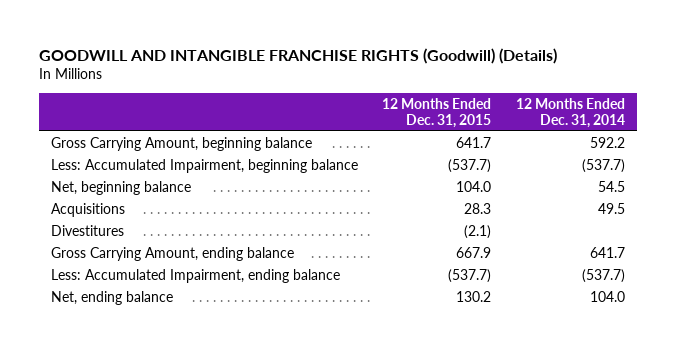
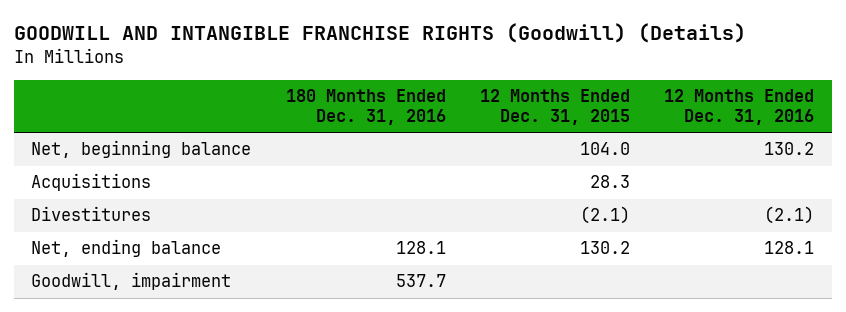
[515,97,625,129] 12 Months Ended Dec. 31, 2014 -> none
none -> [285,89,446,126] 180 Months Ended Dec. 31, 2016
none -> [664,89,815,126] 12 Months Ended Dec. 31, 2016
[51,136,313,151] Gross Carrying Amount, beginning balance -> none
[51,158,359,173] Less: Accumulated Impairment, beginning balance -> none
[51,246,295,261] Gross Carrying Amount, ending balance -> none
[51,268,341,283] Less: Accumulated Impairment, ending balance -> none
none -> [31,272,232,291] Goodwill, impairment

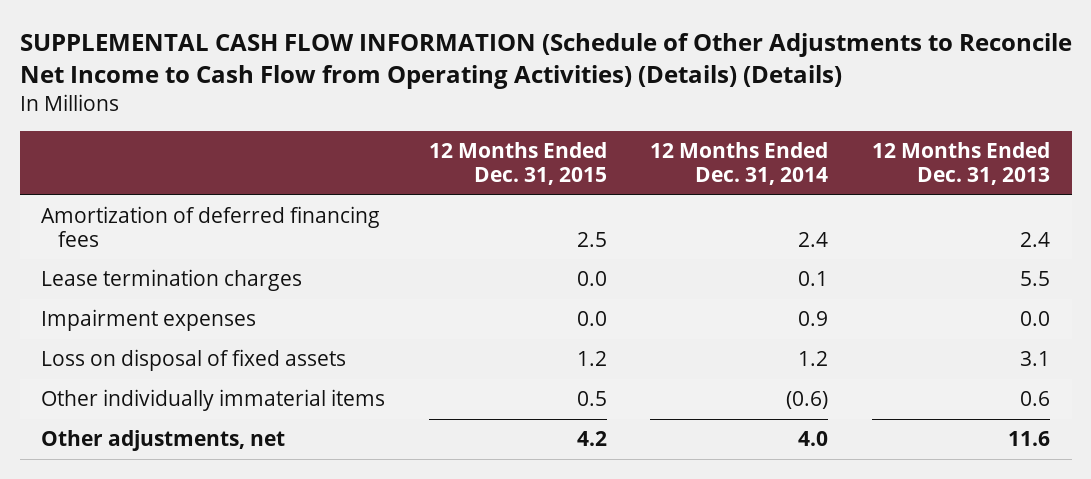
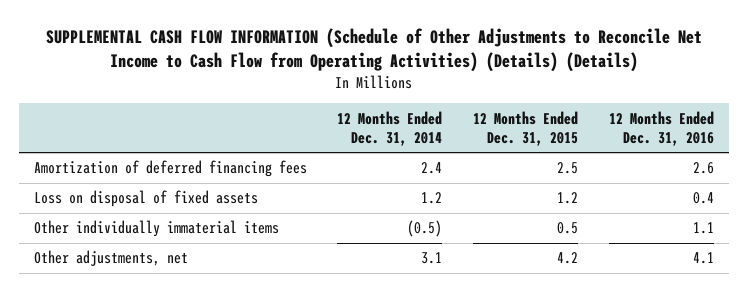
[871,142,1050,186] 12 Months Ended Dec. 31, 2013 -> none
none -> [608,110,714,146] 12 Months Ended Dec. 31, 2016
[41,269,303,292] Lease termination charges -> none
[41,309,257,332] Impairment expenses -> none
[786,391,829,410] (0.6) -> [407,220,443,238] (0.5)
[798,431,829,447] 4.0 -> [421,252,443,265] 3.1

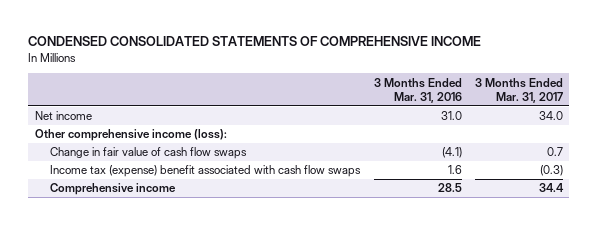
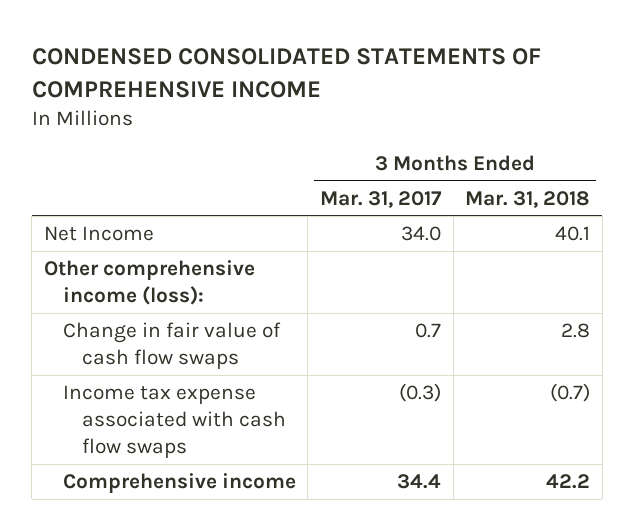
[373,77,462,103] 3 Months Ended Mar. 31, 2016 -> none
none -> [465,190,591,208] Mar. 31, 2018
[34,111,92,121] Net income -> [43,226,154,242] Net Income
[50,165,362,178] Income tax (expense) benefit associated with cash flow swaps -> [62,385,286,458] Income tax expense associated with cash flow swaps

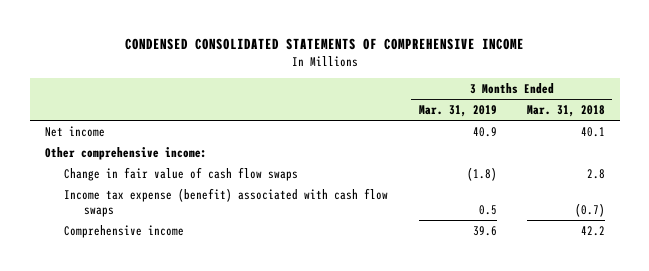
[320,190,443,208] Mar. 31, 2017 -> none
none -> [418,105,497,118] Mar. 31, 2019
[43,226,154,242] Net Income -> [44,125,105,137] Net income
[43,260,255,305] Other comprehensive income (loss): -> [44,146,207,160] Other comprehensive income:
[62,385,286,458] Income tax expense associated with cash flow swaps -> [64,187,389,217] Income tax expense (benefit) associated with cash flow swaps

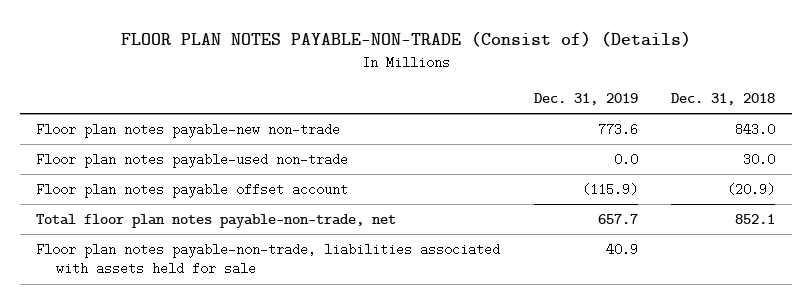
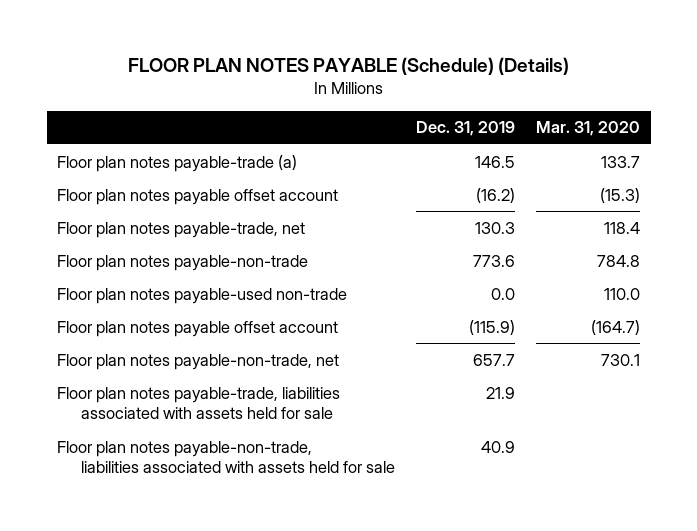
[120,30,691,47] FLOOR PLAN NOTES PAYABLE-NON-TRADE (Consist of) (Details) -> [127,57,569,76] FLOOR PLAN NOTES PAYABLE (Schedule) (Details)
[671,92,776,105] Dec. 31, 2018 -> none
none -> [536,121,641,137] Mar. 31, 2020
none -> [57,154,298,172] Floor plan notes payable-trade (a)
none -> [57,188,339,205] Floor plan notes payable offset account
none -> [57,221,306,238] Floor plan notes payable-trade, net
[36,123,341,139] Floor plan notes payable-new non-trade -> [57,254,309,271] Floor plan notes payable-non-trade
[36,214,397,229] Total floor plan notes payable-non-trade, net -> [57,353,340,370] Floor plan notes payable-non-trade, net
none -> [57,386,341,420] Floor plan notes payable-trade, liabilities associated with assets held for sale

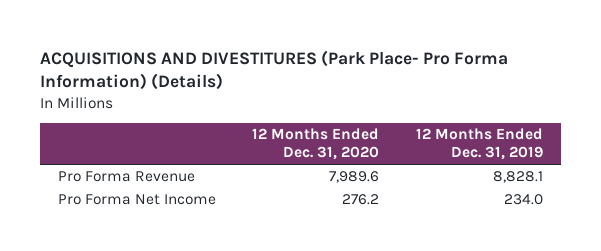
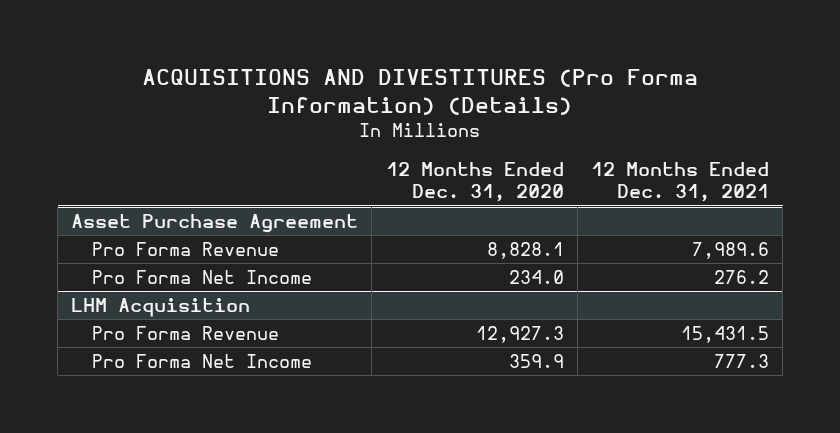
[39,49,508,91] ACQUISITIONS AND DIVESTITURES (Park Place- Pro Forma Information) (Details) -> [142,69,699,115] ACQUISITIONS AND DIVESTITURES (Pro Forma Information) (Details)
[415,128,543,161] 12 Months Ended Dec. 31, 2019 -> none
none -> [591,161,770,203] 12 Months Ended Dec. 31, 2021
none -> [71,213,359,233] Asset Purchase Agreement
[329,171,380,184] 7,989.6 -> [486,241,564,259] 8,828.1
[342,194,380,206] 276.2 -> [508,269,564,284] 234.0
none -> [71,297,251,317] LHM Acquisition
none -> [91,325,279,340] Pro Forma Revenue
none -> [91,353,312,368] Pro Forma Net Income

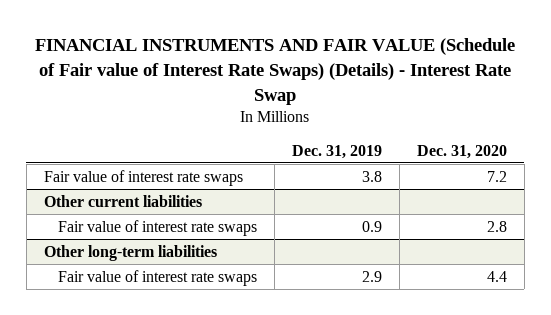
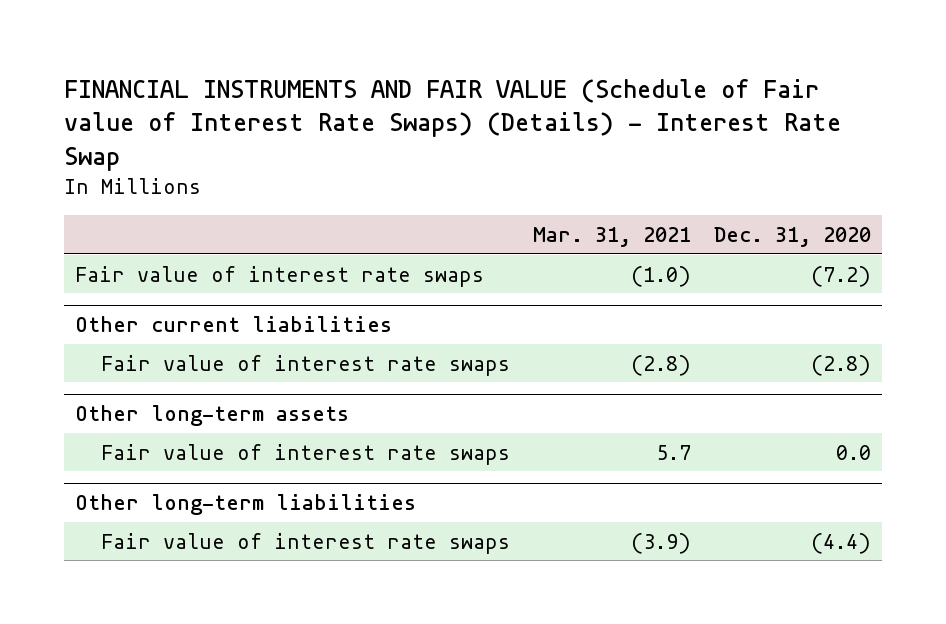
[292,144,383,159] Dec. 31, 2019 -> none
none -> [533,227,692,248] Mar. 31, 2021
[486,170,507,182] 7.2 -> [811,265,872,287] (7.2)
[486,220,507,232] 2.8 -> [811,354,872,376] (2.8)
none -> [75,405,350,427] Other long-term assets
none -> [101,443,511,465] Fair value of interest rate swaps
[486,270,507,282] 4.4 -> [811,532,872,554] (4.4)

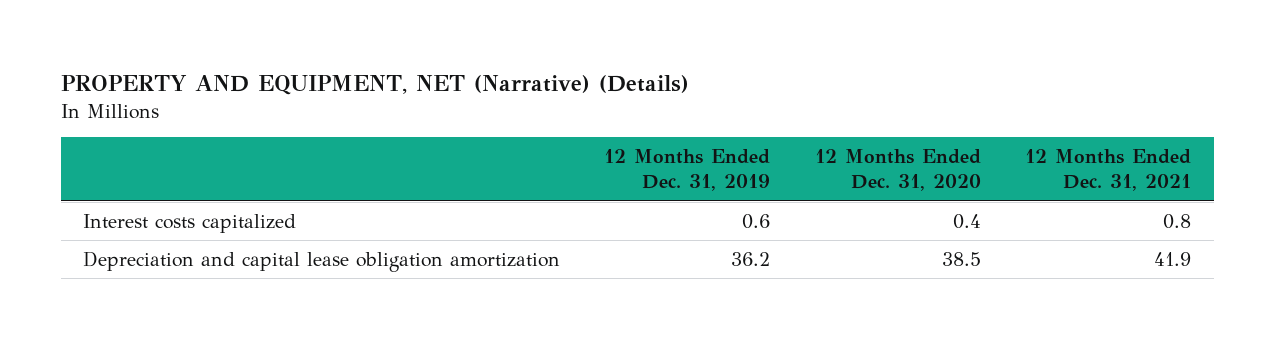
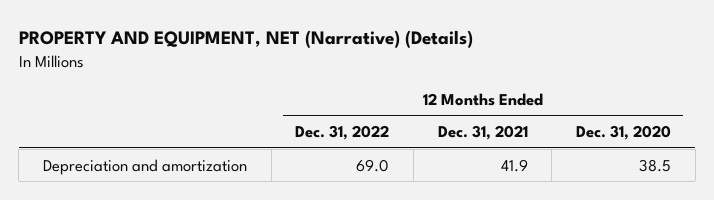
[604,149,771,192] 12 Months Ended Dec. 31, 2019 -> none
none -> [295,124,390,140] Dec. 31, 2022
[83,213,297,233] Interest costs capitalized -> none
[83,250,561,272] Depreciation and capital lease obligation amortization -> [43,158,248,175] Depreciation and amortization

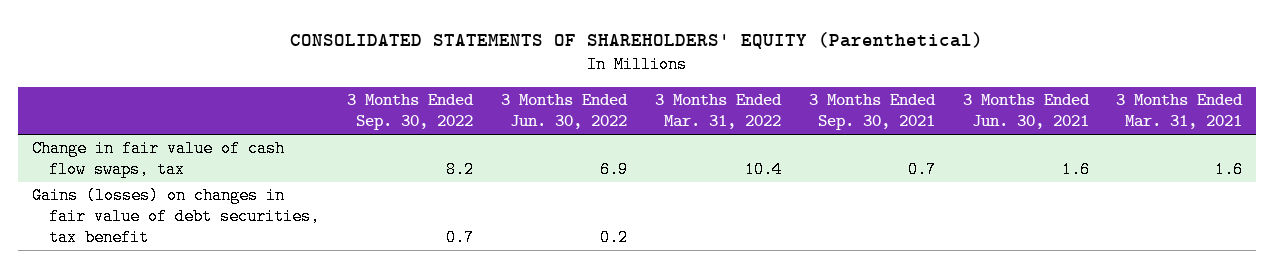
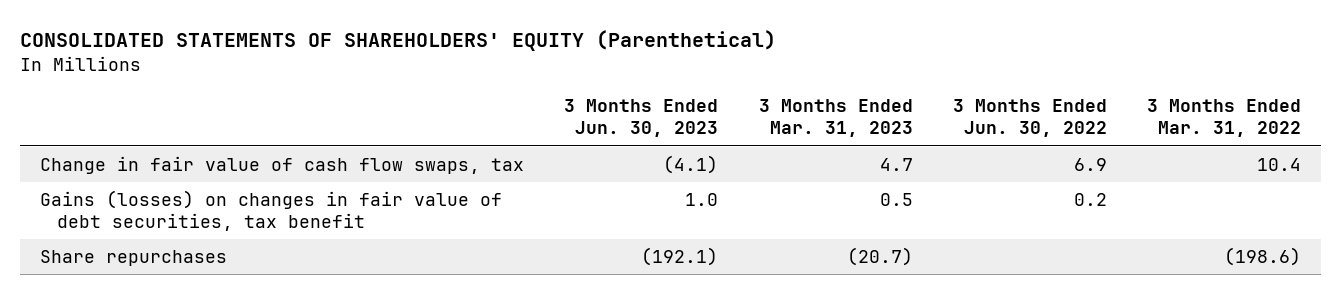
[346,94,474,131] 3 Months Ended Sep. 30, 2022 -> none
[808,94,936,131] 3 Months Ended Sep. 30, 2021 -> none
[962,94,1090,130] 3 Months Ended Jun. 30, 2021 -> none
[1116,94,1244,130] 3 Months Ended Mar. 31, 2021 -> none
none -> [564,99,719,138] 3 Months Ended Jun. 30, 2023
none -> [758,99,913,138] 3 Months Ended Mar. 31, 2023
none -> [39,250,227,267] Share repurchases

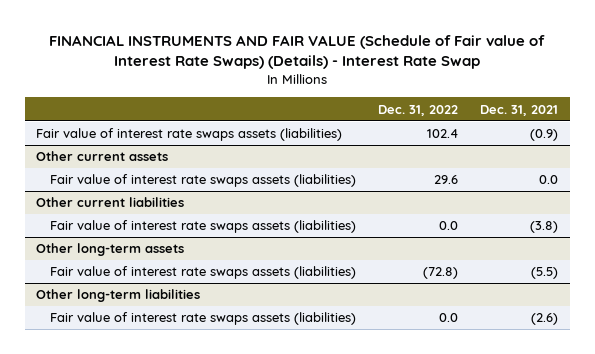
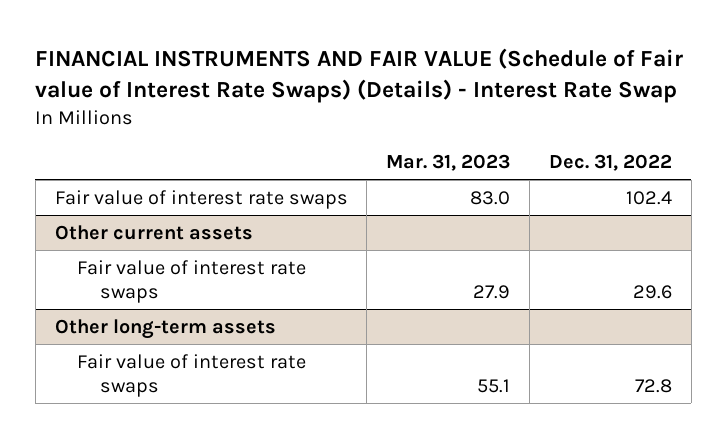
[480,104,559,116] Dec. 31, 2021 -> none
none -> [386,154,511,172] Mar. 31, 2023
[36,128,343,142] Fair value of interest rate swaps assets (liabilities) -> [54,189,348,209] Fair value of interest rate swaps
[36,197,185,208] Other current liabilities -> none
[49,220,356,234] Fair value of interest rate swaps assets (liabilities) -> none
[49,174,356,188] Fair value of interest rate swaps assets (liabilities) -> [77,259,307,303] Fair value of interest rate swaps
[36,289,201,303] Other long-term liabilities -> none
[49,312,356,326] Fair value of interest rate swaps assets (liabilities) -> none
[49,266,356,280] Fair value of interest rate swaps assets (liabilities) -> [77,353,307,397] Fair value of interest rate swaps
[422,267,458,280] (72.8) -> [634,378,672,393] 72.8

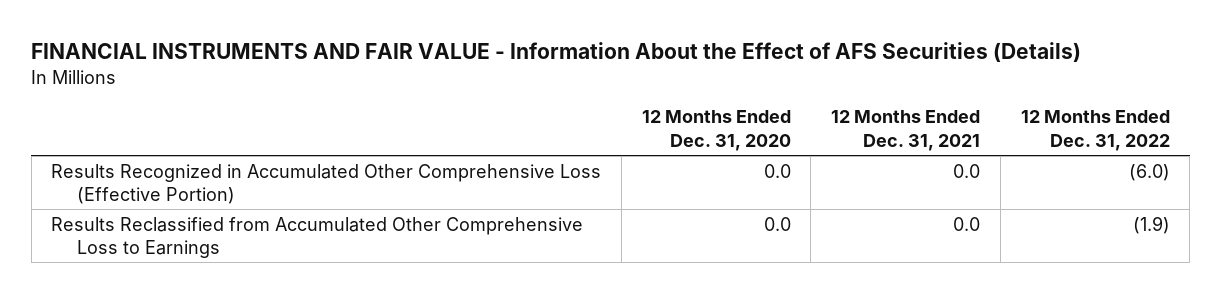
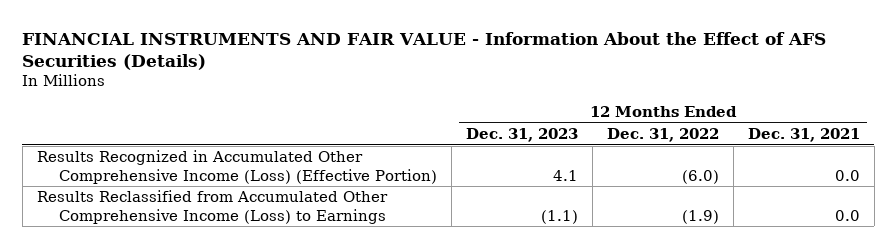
[641,110,791,151] 12 Months Ended Dec. 31, 2020 -> none
none -> [465,128,578,143] Dec. 31, 2023
[51,163,602,204] Results Recognized in Accumulated Other Comprehensive Loss (Effective Portion) -> [36,150,438,184] Results Recognized in Accumulated Other Comprehensive Income (Loss) (Effective Portion)
[51,216,584,258] Results Reclassified from Accumulated Other Comprehensive Loss to Earnings -> [36,190,388,224] Results Reclassified from Accumulated Other Comprehensive Income (Loss) to Earnings

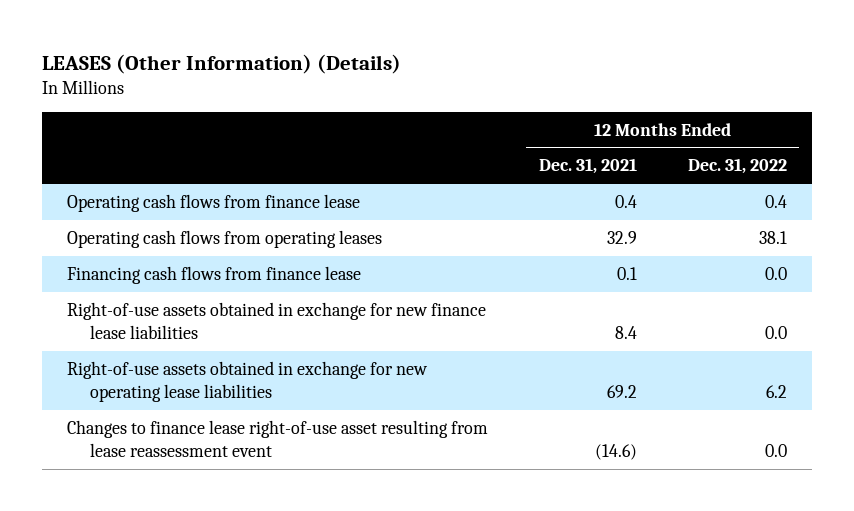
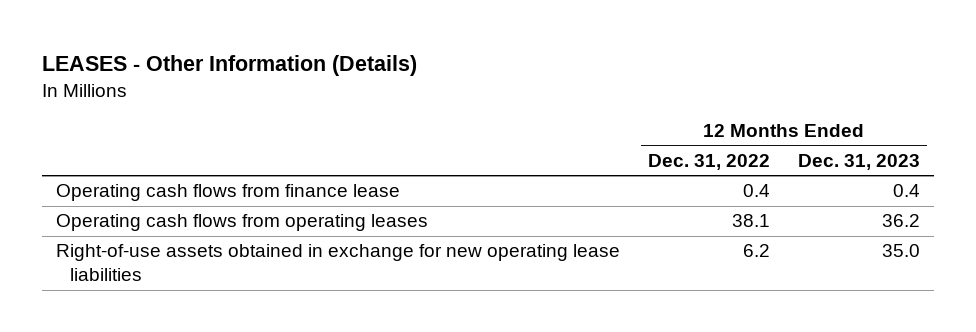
[41,53,401,74] LEASES (Other Information) (Details) -> [41,55,417,77] LEASES - Other Information (Details)
[539,158,638,175] Dec. 31, 2021 -> none
none -> [797,153,920,170] Dec. 31, 2023
[67,265,362,284] Financing cash flows from finance lease -> none
[67,301,487,339] Right-of-use assets obtained in exchange for new finance lease liabilities -> none
[67,419,489,457] Changes to finance lease right-of-use asset resulting from lease reassessment event -> none

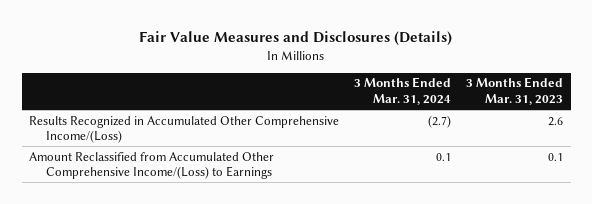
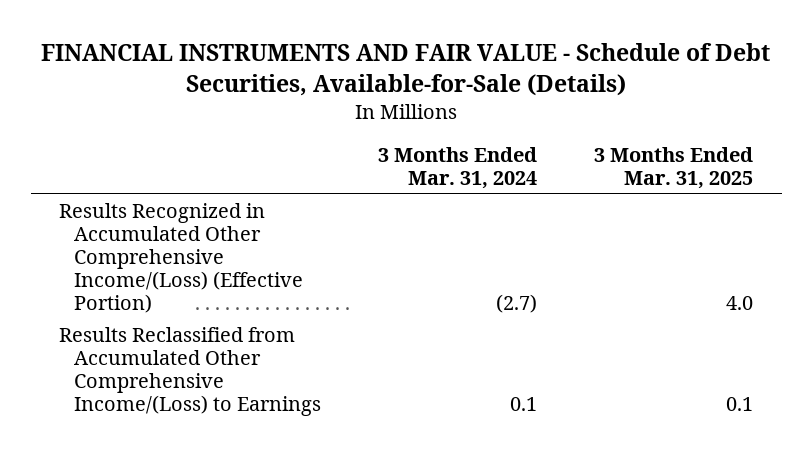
[139,31,453,47] Fair Value Measures and Disclosures (Details) -> [41,43,771,97] FINANCIAL INSTRUMENTS AND FAIR VALUE - Schedule of Debt Securities, Available-for-Sale (Details)
[466,77,564,105] 3 Months Ended Mar. 31, 2023 -> none
none -> [594,146,754,189] 3 Months Ended Mar. 31, 2025
[29,115,340,144] Results Recognized in Accumulated Other Comprehensive Income/(Loss) -> [59,203,304,314] Results Recognized in Accumulated Other Comprehensive Income/(Loss) (Effective Portion)
[29,151,275,180] Amount Reclassified from Accumulated Other Comprehensive Income/(Loss) to Earnings -> [59,327,322,417] Results Reclassified from Accumulated Other Comprehensive Income/(Loss) to Earnings

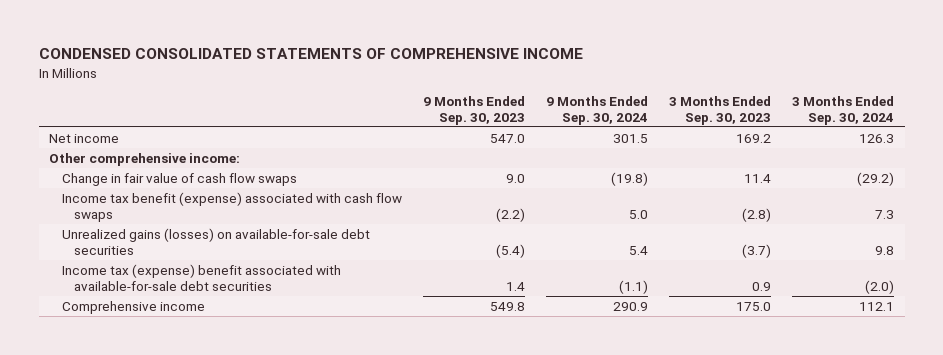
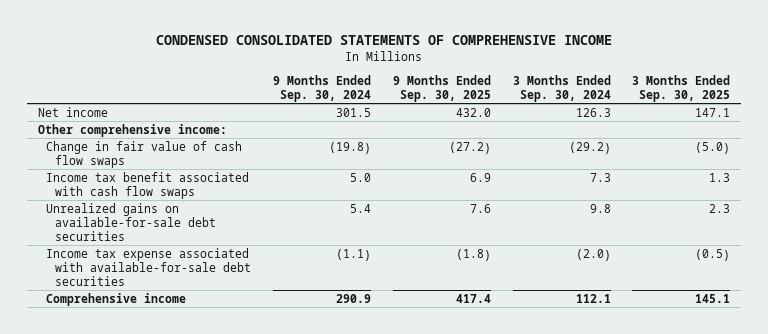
[422,95,525,125] 9 Months Ended Sep. 30, 2023 -> none
[668,95,771,125] 3 Months Ended Sep. 30, 2023 -> none
none -> [392,74,491,102] 9 Months Ended Sep. 30, 2025
none -> [632,74,731,102] 3 Months Ended Sep. 30, 2025
[61,191,402,222] Income tax benefit (expense) associated with cash flow swaps -> [46,171,250,199] Income tax benefit associated with cash flow swaps
[61,227,370,255] Unrealized gains (losses) on available-for-sale debt securities -> [46,202,216,241] Unrealized gains on available-for-sale debt securities
[61,263,341,291] Income tax (expense) benefit associated with available-for-sale debt securities -> [46,247,251,286] Income tax expense associated with available-for-sale debt securities

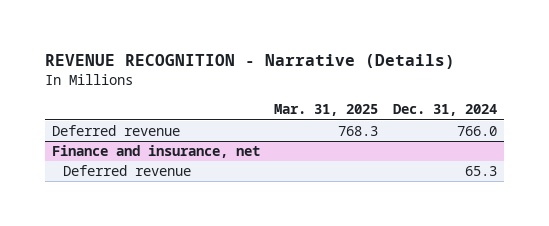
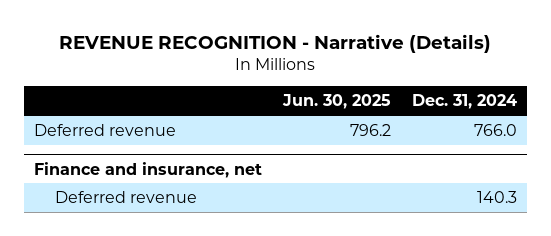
[274,104,379,117] Mar. 31, 2025 -> none
none -> [281,94,391,110] Jun. 30, 2025
[464,166,497,177] 65.3 -> [476,190,517,203] 140.3

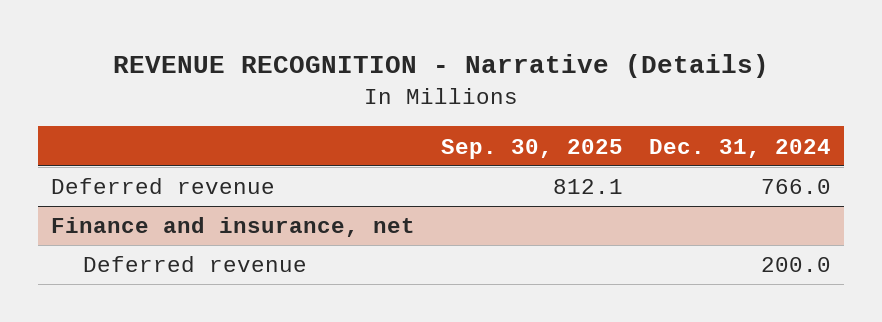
[281,94,391,110] Jun. 30, 2025 -> none
none -> [440,138,623,159] Sep. 30, 2025
[476,190,517,203] 140.3 -> [761,257,832,273] 200.0

